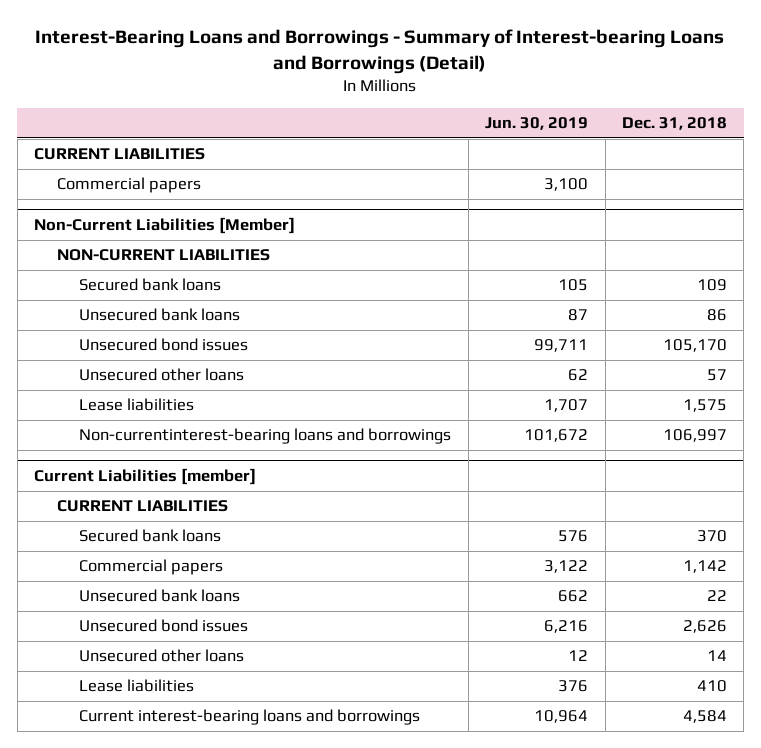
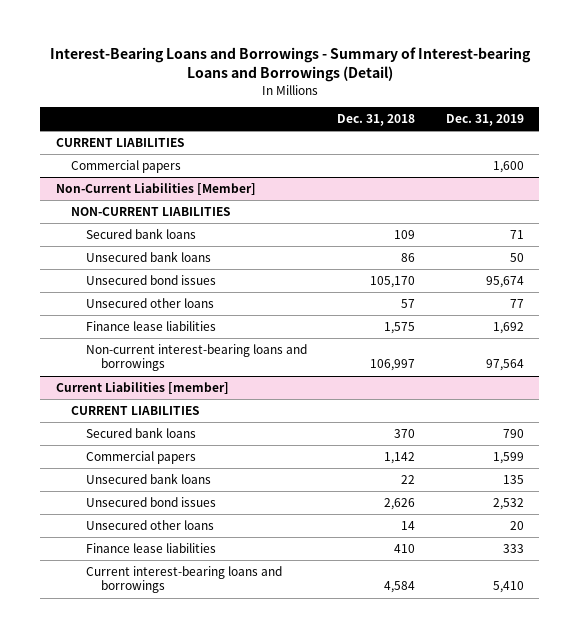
[485,117,589,131] Jun. 30, 2019 -> none
none -> [445,114,524,127] Dec. 31, 2019
[79,398,195,412] Lease liabilities -> [86,321,217,332] Finance lease liabilities
[79,428,452,445] Non-currentinterest-bearing loans and borrowings -> [86,344,308,372] Non-current interest-bearing loans and borrowings
[79,679,195,693] Lease liabilities -> [86,543,217,554] Finance lease liabilities

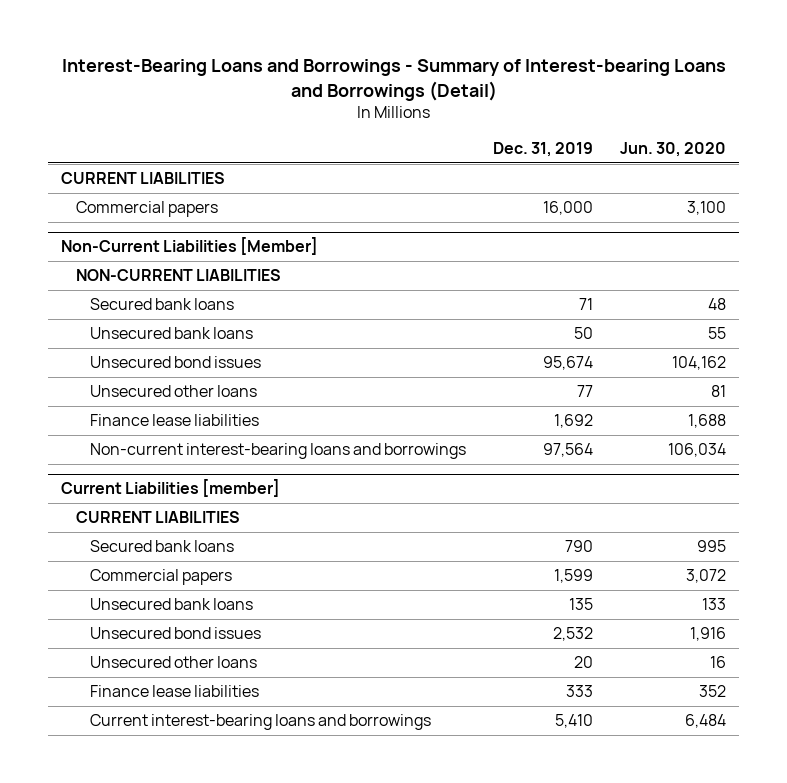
[337,114,416,127] Dec. 31, 2018 -> none
none -> [619,142,726,158] Jun. 30, 2020
[492,161,524,174] 1,600 -> [543,201,594,216] 16,000

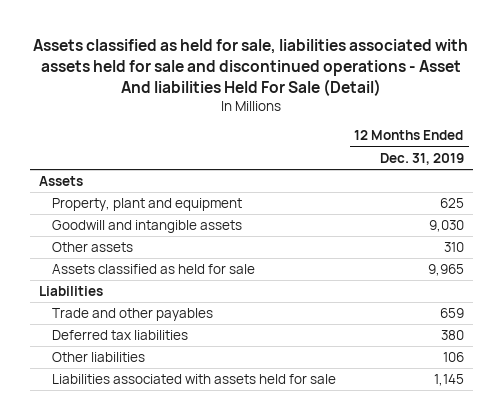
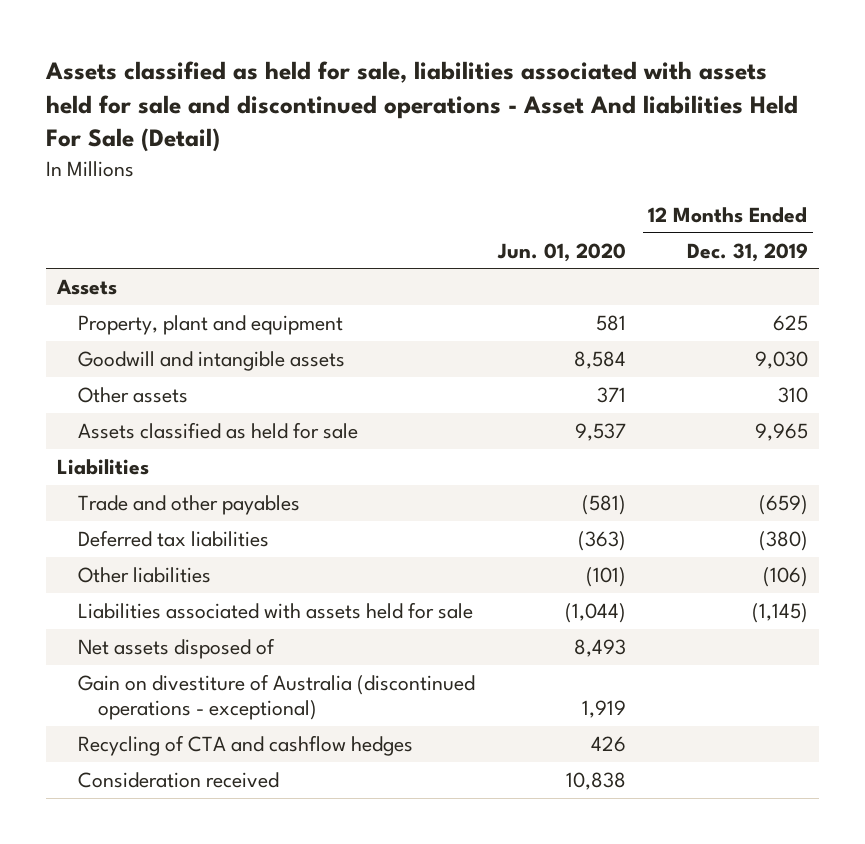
none -> [496,242,626,262] Jun. 01, 2020
[439,308,464,319] 659 -> [758,494,808,515] (659)
[440,330,464,341] 380 -> [758,530,808,551] (380)
[442,352,464,363] 106 -> [762,566,808,587] (106)
[433,374,464,387] 1,145 -> [751,602,808,623] (1,145)
none -> [77,637,275,659] Net assets disposed of
none -> [77,673,475,721] Gain on divestiture of Australia (discontinued operations - exceptional)
none -> [77,734,413,756] Recycling of CTA and cashflow hedges
none -> [77,771,279,788] Consideration received

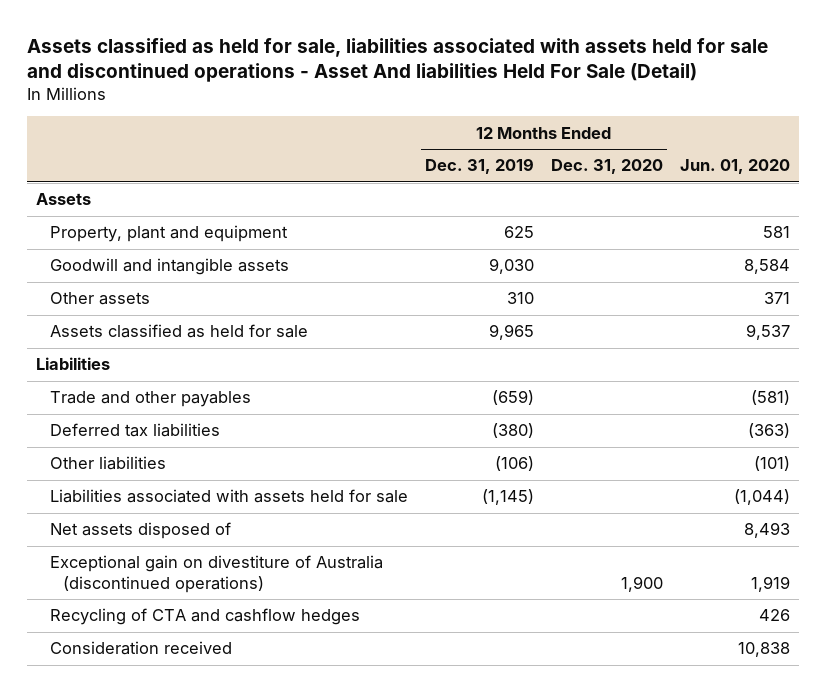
none -> [551,159,664,175] Dec. 31, 2020
[77,673,475,721] Gain on divestiture of Australia (discontinued operations - exceptional) -> [49,555,383,593] Exceptional gain on divestiture of Australia (discontinued operations)

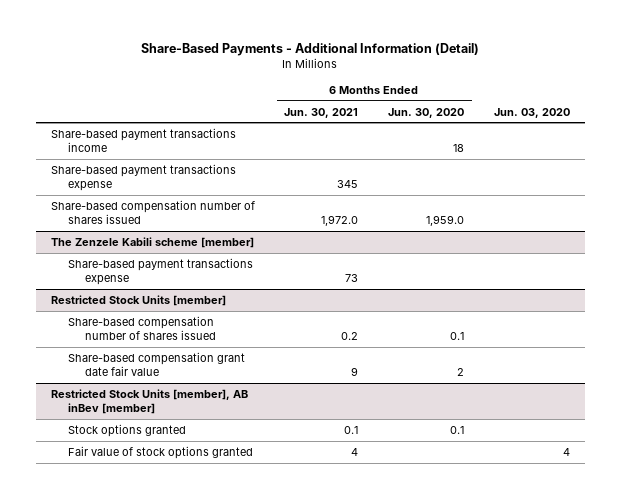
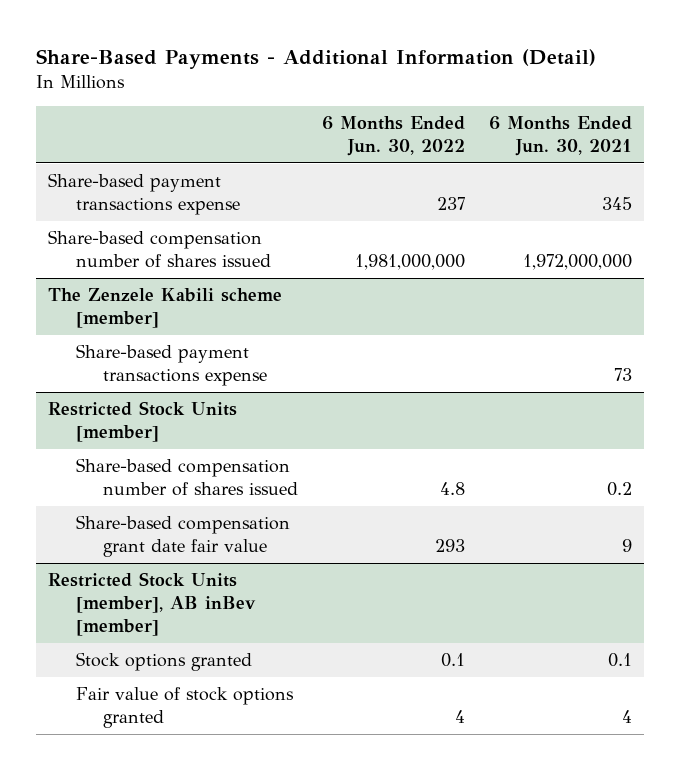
[388,107,465,118] Jun. 30, 2020 -> none
[494,107,571,118] Jun. 03, 2020 -> none
none -> [322,115,466,156] 6 Months Ended Jun. 30, 2022
[50,127,236,152] Share-based payment transactions income -> none
[321,214,359,226] 1,972.0 -> [522,254,632,271] 1,972,000,000

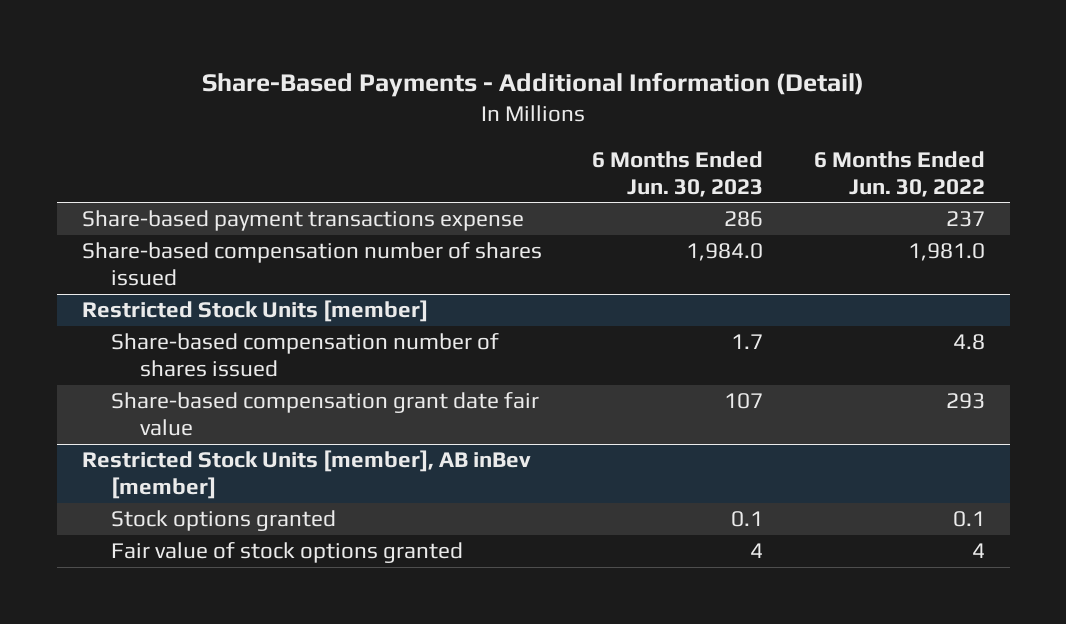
[488,115,632,156] 6 Months Ended Jun. 30, 2021 -> none
none -> [592,150,764,197] 6 Months Ended Jun. 30, 2023
[48,288,283,329] The Zenzele Kabili scheme [member] -> none
[75,344,268,387] Share-based payment transactions expense -> none
[355,254,466,271] 1,981,000,000 -> [907,243,985,262] 1,981.0

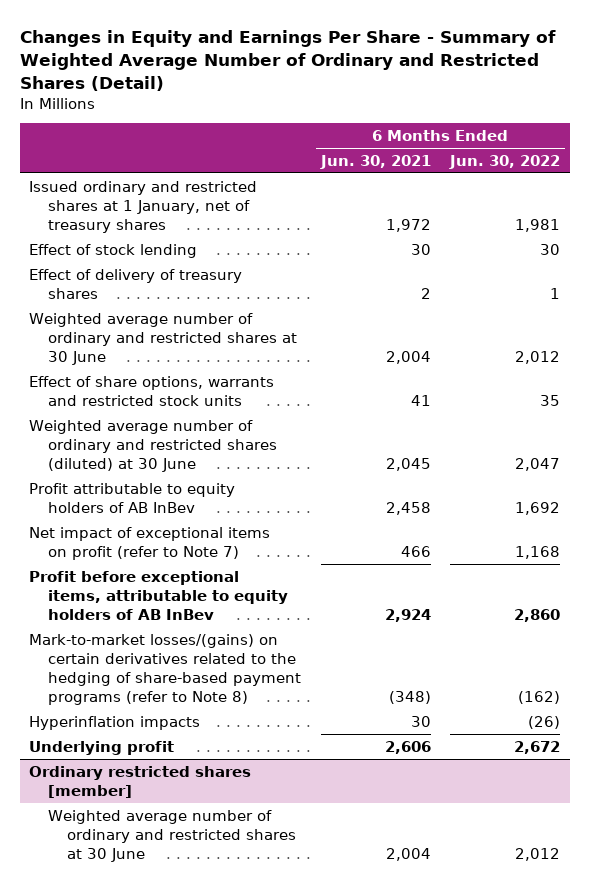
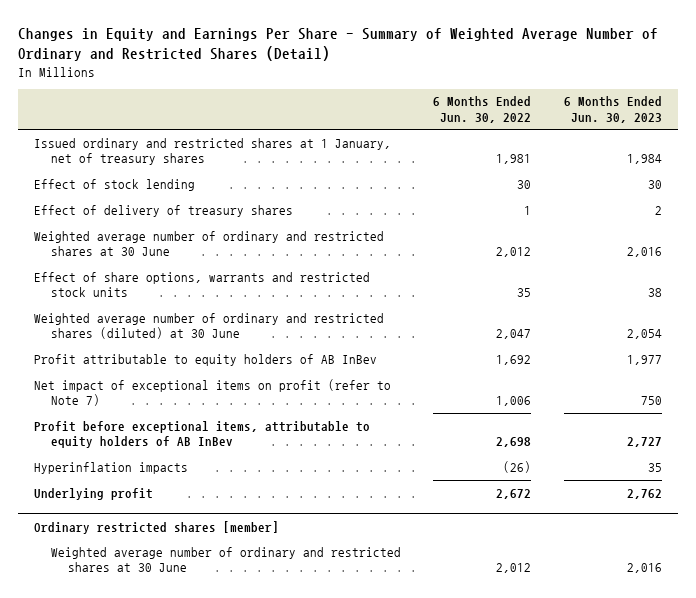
[319,154,431,169] Jun. 30, 2021 -> none
none -> [563,96,662,123] 6 Months Ended Jun. 30, 2023
[29,633,302,705] Mark-to-market losses/(gains) on certain derivatives related to the hedging of share-based payment programs (refer to Note 8) -> none
[515,545,561,559] 1,168 -> [496,396,532,407] 1,006
[514,608,561,622] 2,860 -> [496,437,532,448] 2,698

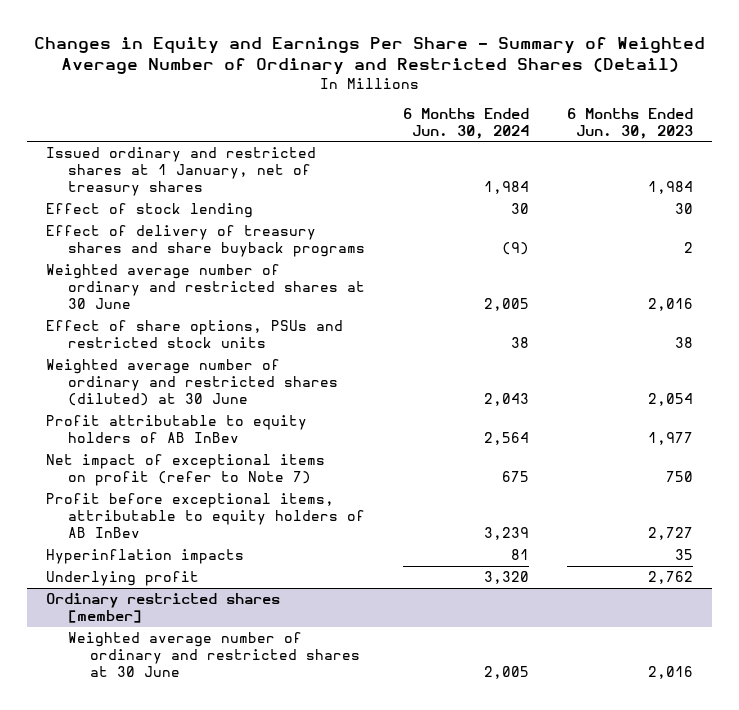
[433,96,532,123] 6 Months Ended Jun. 30, 2022 -> none
none -> [403,107,530,139] 6 Months Ended Jun. 30, 2024
[34,204,294,217] Effect of delivery of treasury shares -> [46,225,365,258] Effect of delivery of treasury shares and share buyback programs
[34,271,371,298] Effect of share options, warrants and restricted stock units -> [46,320,344,349] Effect of share options, PSUs and restricted stock units

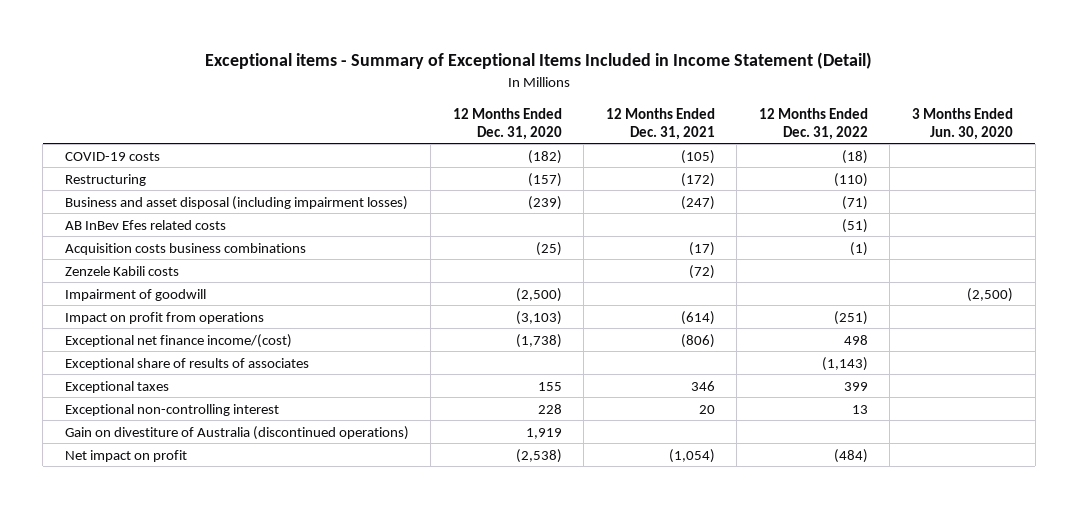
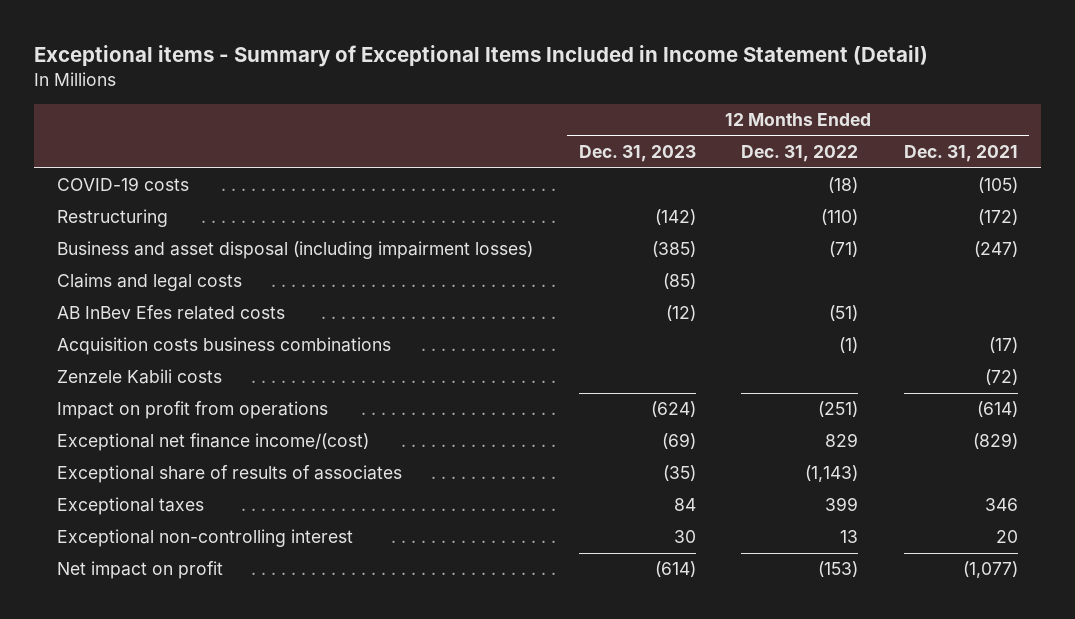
[452,107,562,140] 12 Months Ended Dec. 31, 2020 -> none
[912,107,1014,140] 3 Months Ended Jun. 30, 2020 -> none
none -> [578,145,696,163] Dec. 31, 2023
none -> [57,273,243,292] Claims and legal costs
[64,288,206,301] Impairment of goodwill -> none
[680,333,715,348] (806) -> [972,433,1018,450] (829)
[843,334,868,345] 498 -> [825,433,859,448] 829
[64,425,409,440] Gain on divestiture of Australia (discontinued operations) -> none
[668,448,715,463] (1,054) -> [962,561,1018,579] (1,077)
[833,448,868,463] (484) -> [818,561,859,578] (153)

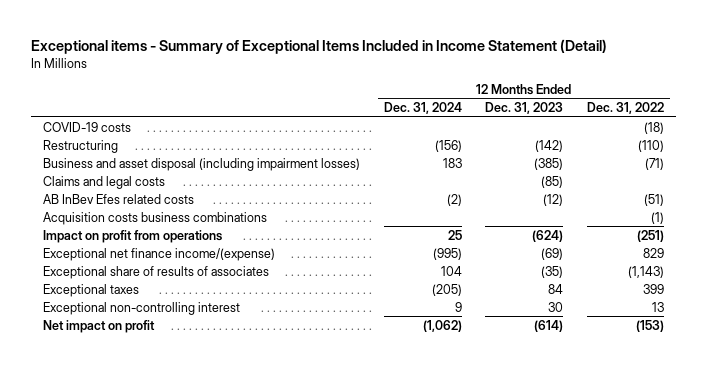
[903,145,1018,163] Dec. 31, 2021 -> none
none -> [383,102,462,115] Dec. 31, 2024
[57,369,223,385] Zenzele Kabili costs -> none
[57,433,370,452] Exceptional net finance income/(cost) -> [43,247,276,261] Exceptional net finance income/(expense)

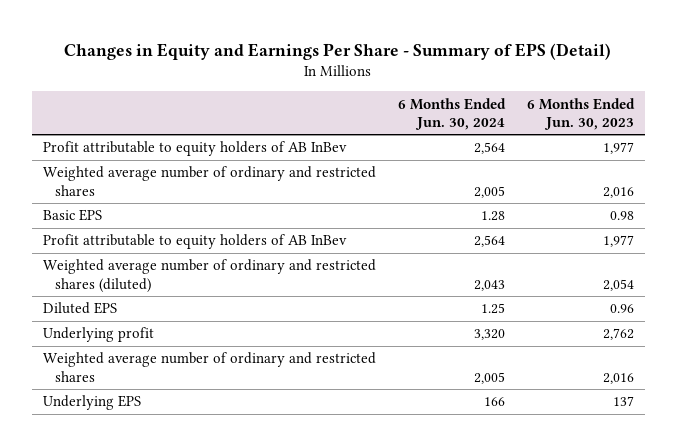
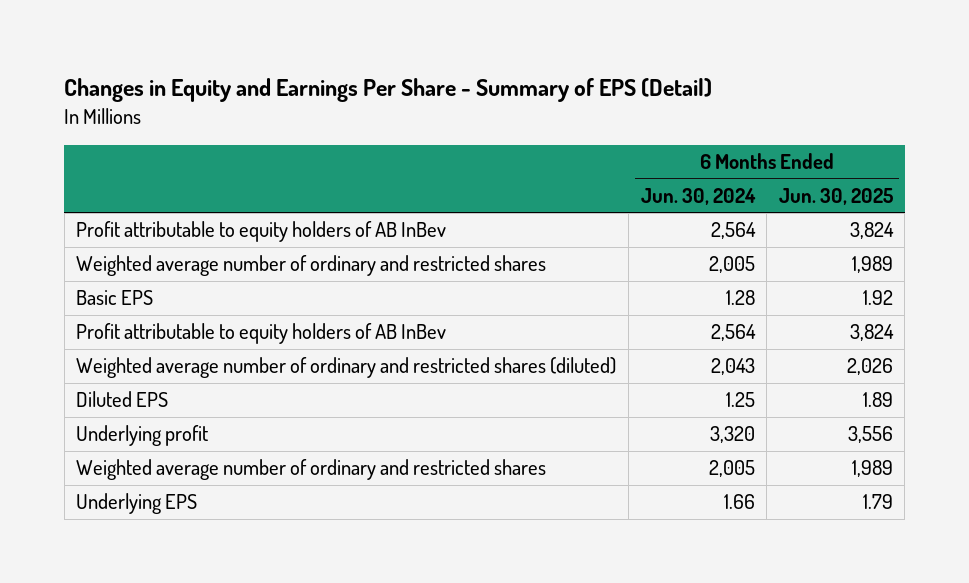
[526,97,635,131] 6 Months Ended Jun. 30, 2023 -> none
none -> [778,187,893,205] Jun. 30, 2025
[483,397,505,407] 166 -> [723,494,755,510] 1.66

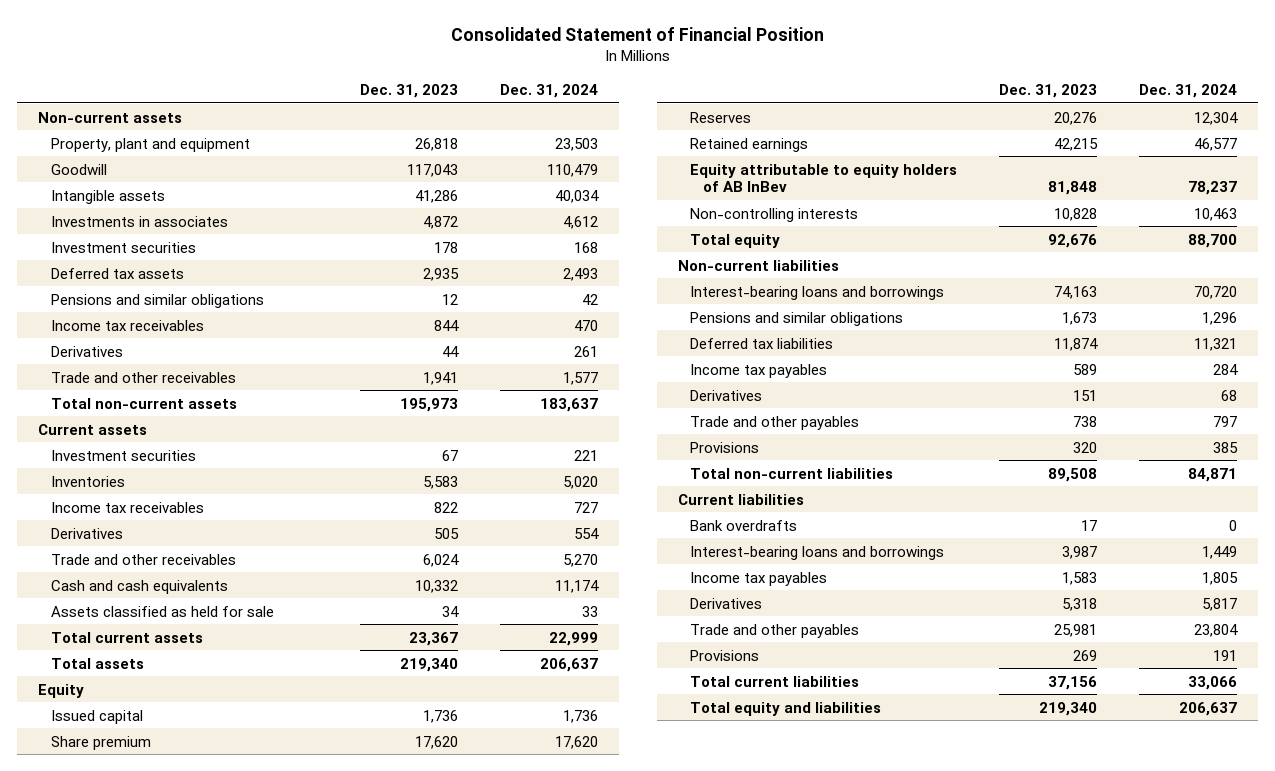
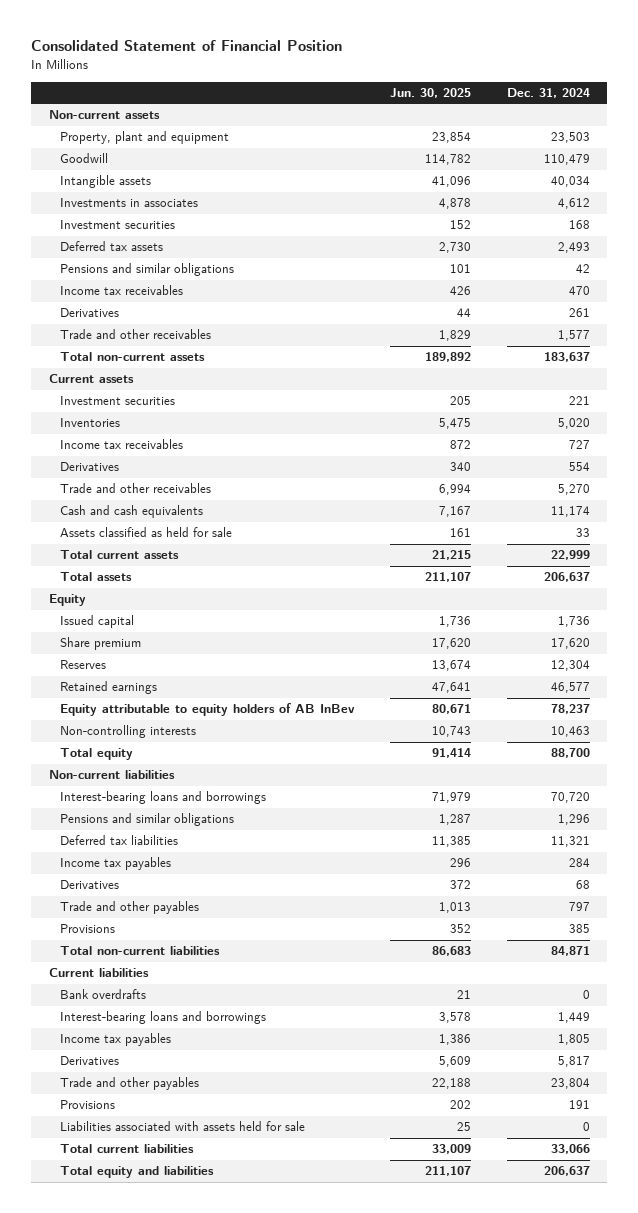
[359,83,458,98] Dec. 31, 2023 -> none
none -> [390,88,472,99] Jun. 30, 2025
none -> [59,1121,305,1132] Liabilities associated with assets held for sale

